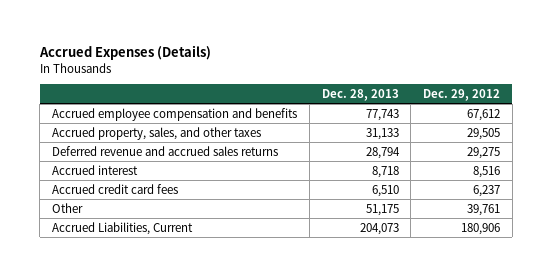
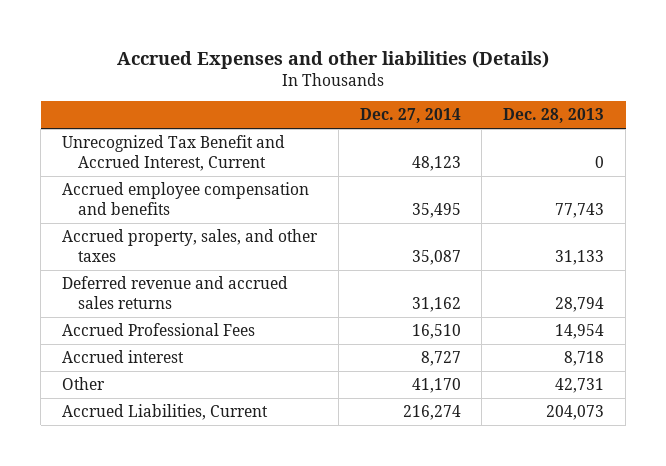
[38,45,211,61] Accrued Expenses (Details) -> [117,50,550,69] Accrued Expenses and other liabilities (Details)
[423,88,501,101] Dec. 29, 2012 -> none
none -> [359,108,461,124] Dec. 27, 2014
none -> [61,135,285,171] Unrecognized Tax Benefit and Accrued Interest, Current
none -> [61,323,255,337] Accrued Professional Fees
[51,183,178,194] Accrued credit card fees -> none
[365,203,399,216] 51,175 -> [555,378,605,394] 42,731

